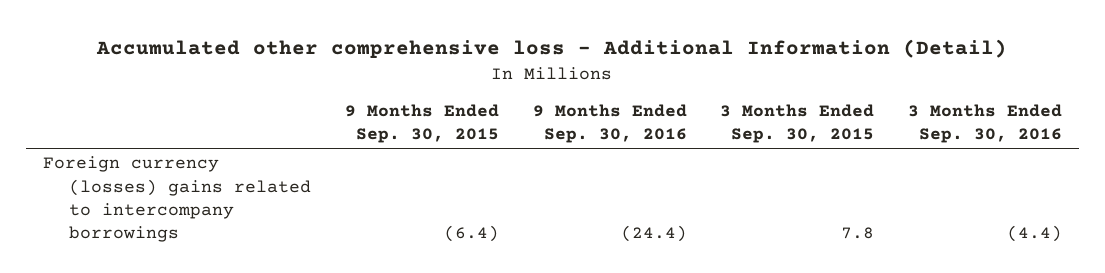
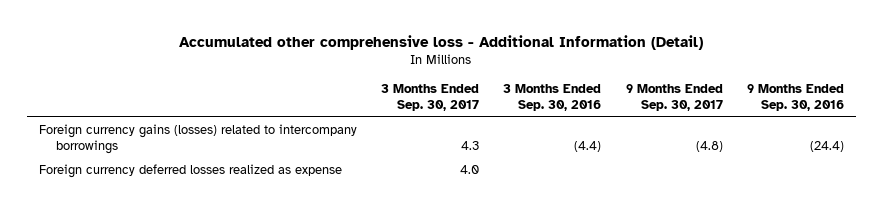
[344,104,499,144] 9 Months Ended Sep. 30, 2015 -> none
[720,104,875,144] 3 Months Ended Sep. 30, 2015 -> none
none -> [381,84,480,112] 3 Months Ended Sep. 30, 2017
none -> [625,84,723,112] 9 Months Ended Sep. 30, 2017
[42,156,312,242] Foreign currency (losses) gains related to intercompany borrowings -> [39,124,358,155] Foreign currency gains (losses) related to intercompany borrowings
none -> [39,164,343,179] Foreign currency deferred losses realized as expense

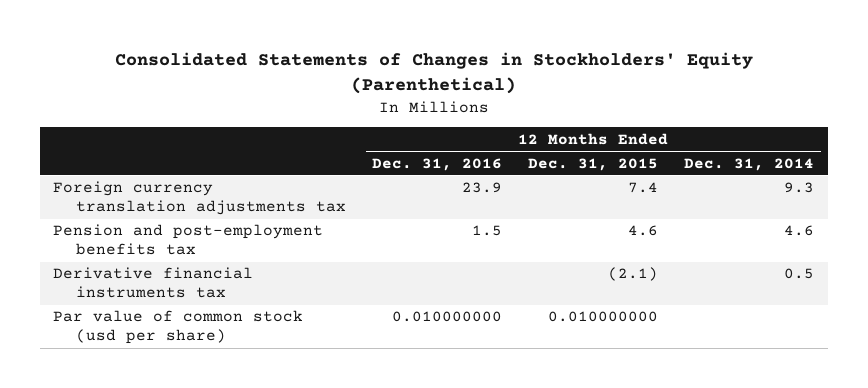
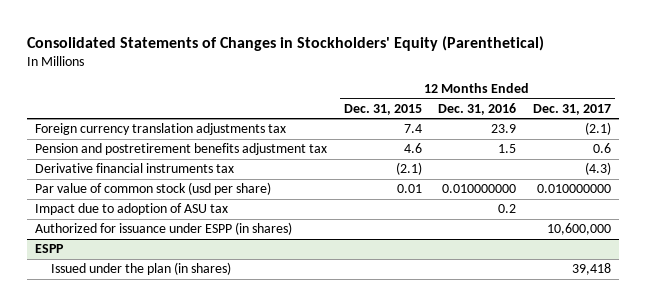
[684,157,815,171] Dec. 31, 2014 -> none
none -> [532,103,611,115] Dec. 31, 2017
[53,224,324,256] Pension and post-employment benefits tax -> [35,143,328,156] Pension and postretirement benefits adjustment tax
[548,311,659,323] 0.010000000 -> [396,184,422,194] 0.01
none -> [35,203,229,216] Impact due to adoption of ASU tax
none -> [35,222,293,236] Authorized for issuance under ESPP (in shares)
none -> [35,244,65,254] ESPP
none -> [51,262,232,276] Issued under the plan (in shares)

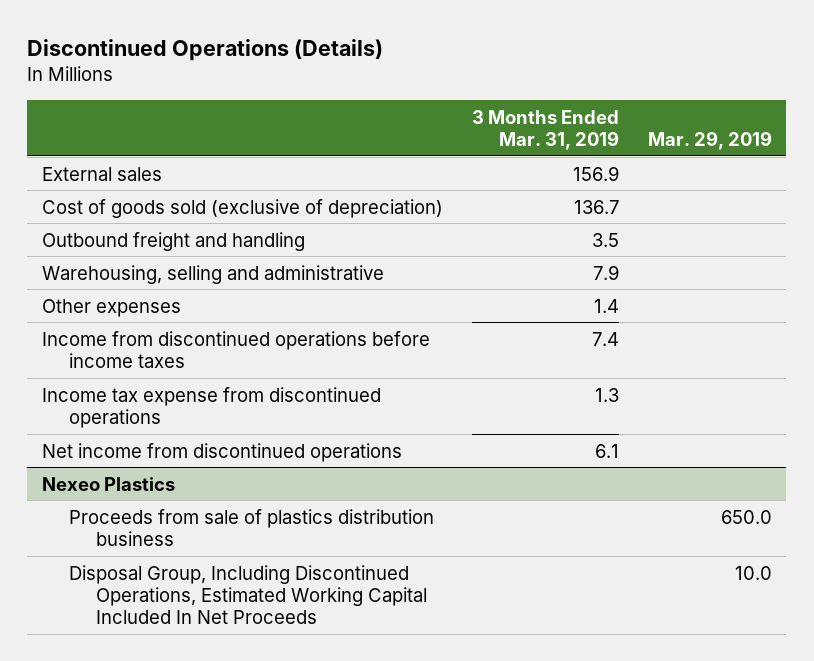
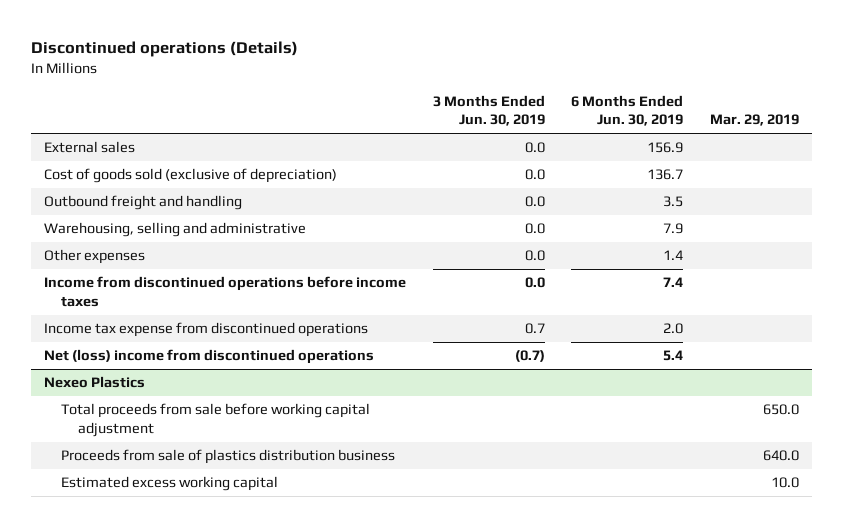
[27,39,384,62] Discontinued Operations (Details) -> [30,41,298,58] Discontinued operations (Details)
[471,109,619,151] 3 Months Ended Mar. 31, 2019 -> none
none -> [432,94,545,127] 3 Months Ended Jun. 30, 2019
none -> [571,94,684,127] 6 Months Ended Jun. 30, 2019
[41,442,402,462] Net income from discontinued operations -> [44,349,375,365] Net (loss) income from discontinued operations
none -> [60,403,370,438] Total proceeds from sale before working capital adjustment
[720,509,772,524] 650.0 -> [762,450,799,462] 640.0
[68,564,428,625] Disposal Group, Including Discontinued Operations, Estimated Working Capital Included In Net Proceeds -> [60,476,278,492] Estimated excess working capital

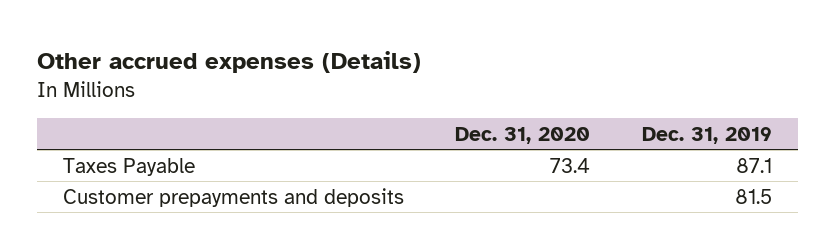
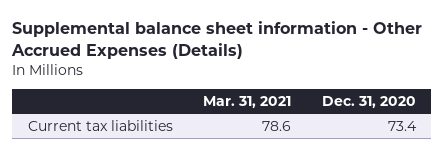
[36,51,421,74] Other accrued expenses (Details) -> [11,21,423,60] Supplemental balance sheet information - Other Accrued Expenses (Details)
[641,126,772,144] Dec. 31, 2019 -> none
none -> [203,96,292,109] Mar. 31, 2021
[62,187,404,207] Customer prepayments and deposits -> none
[62,157,195,176] Taxes Payable -> [27,119,173,131] Current tax liabilities

